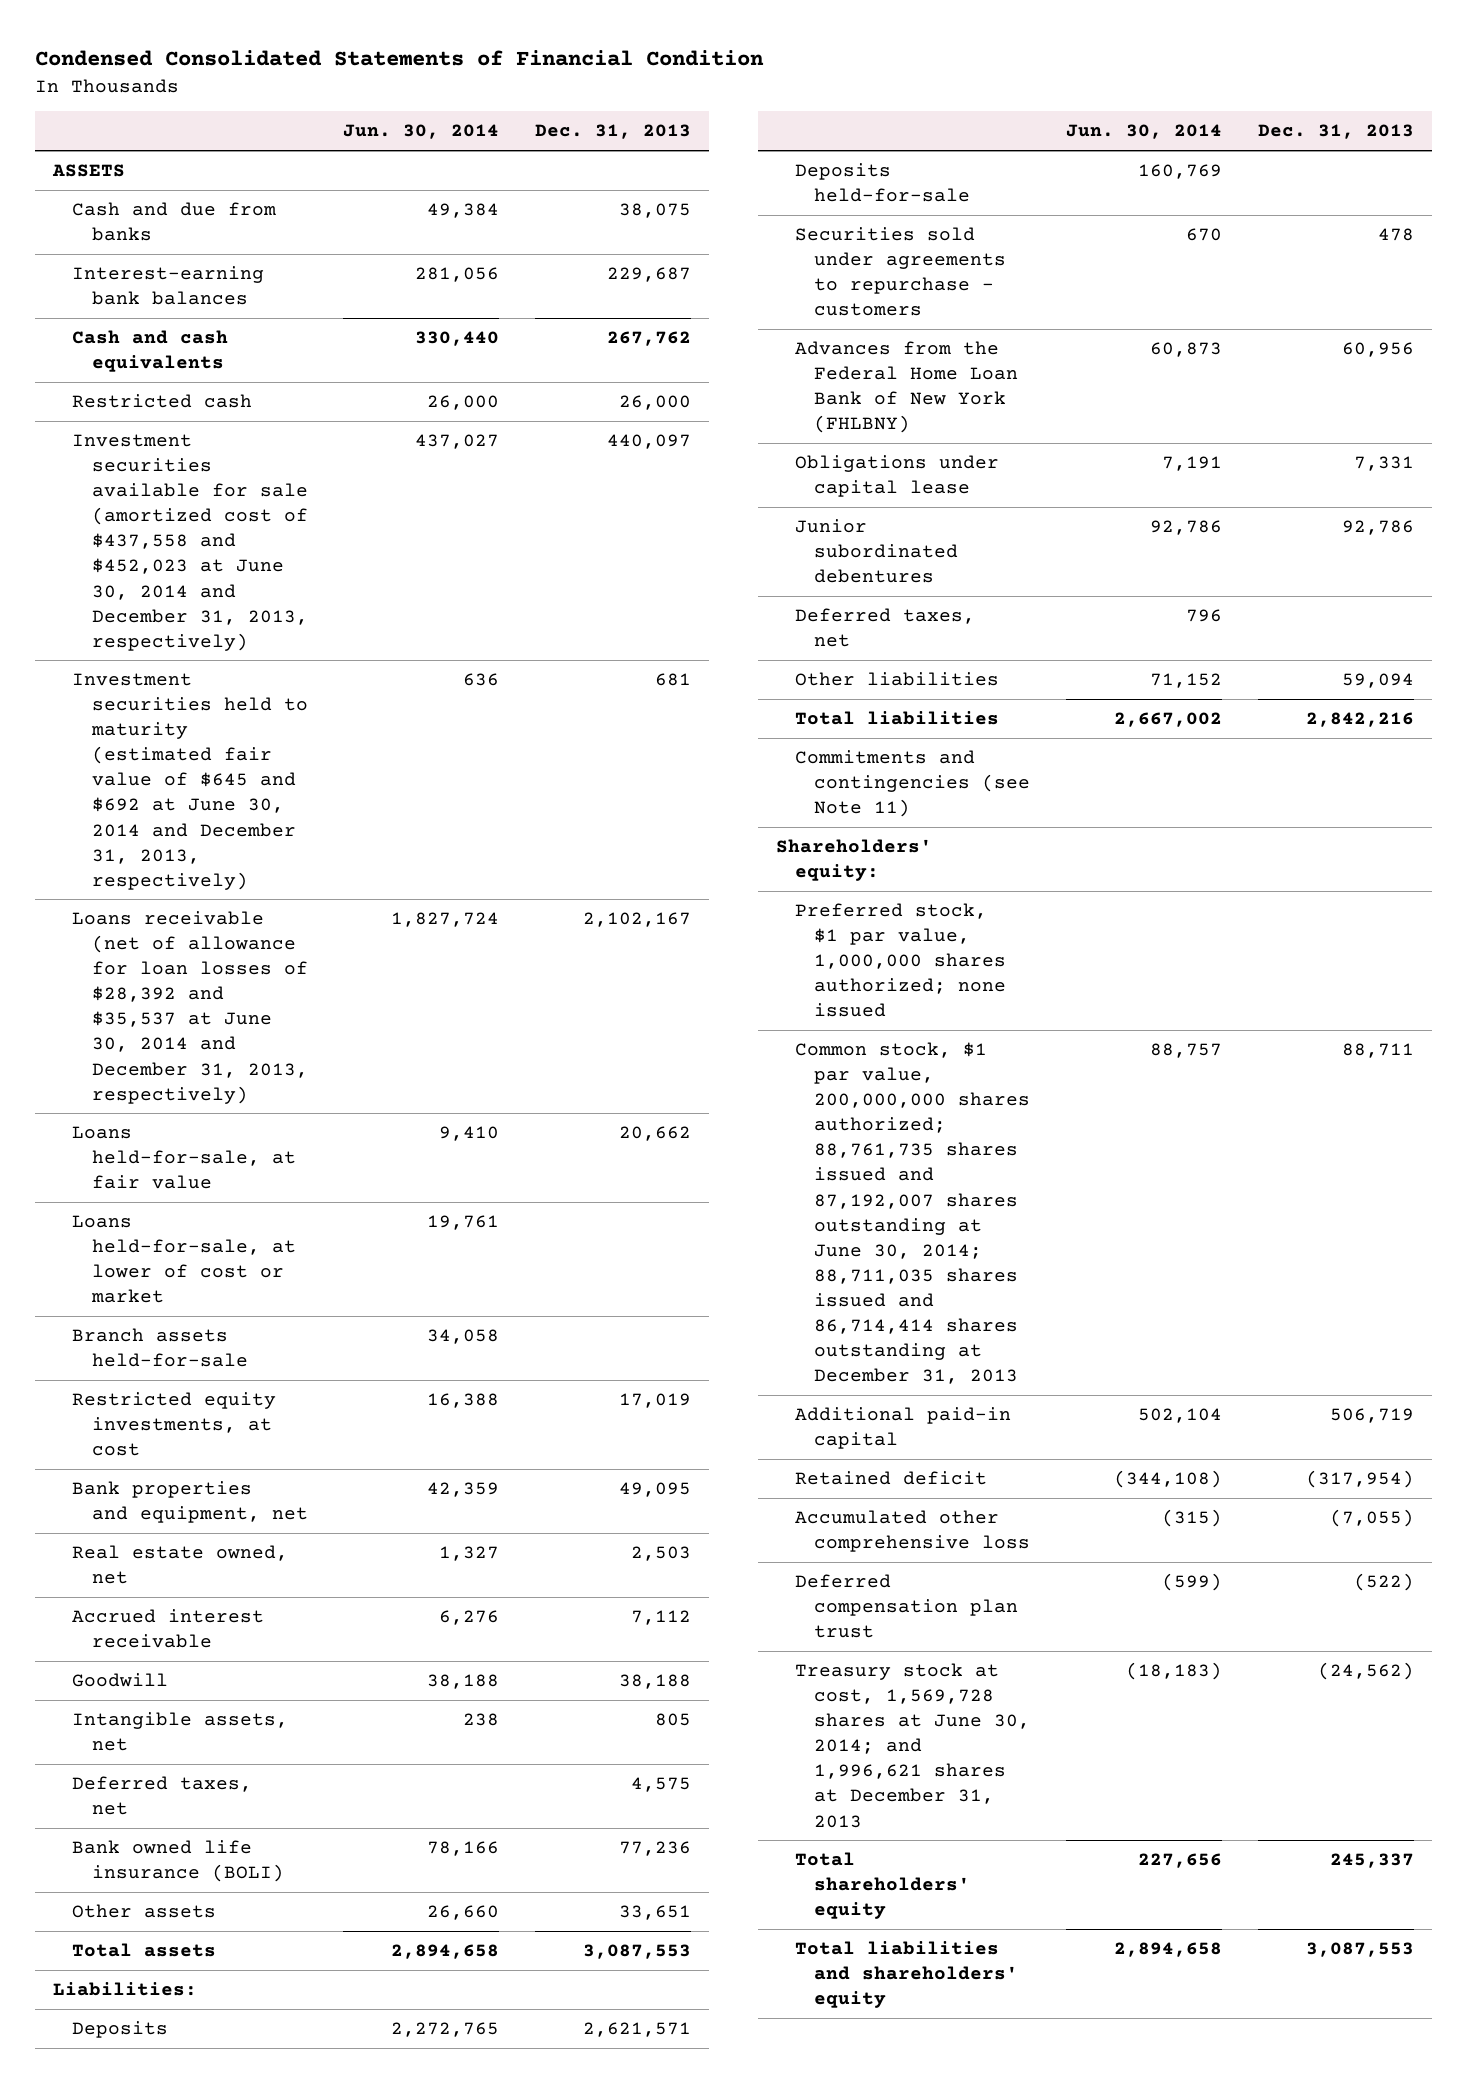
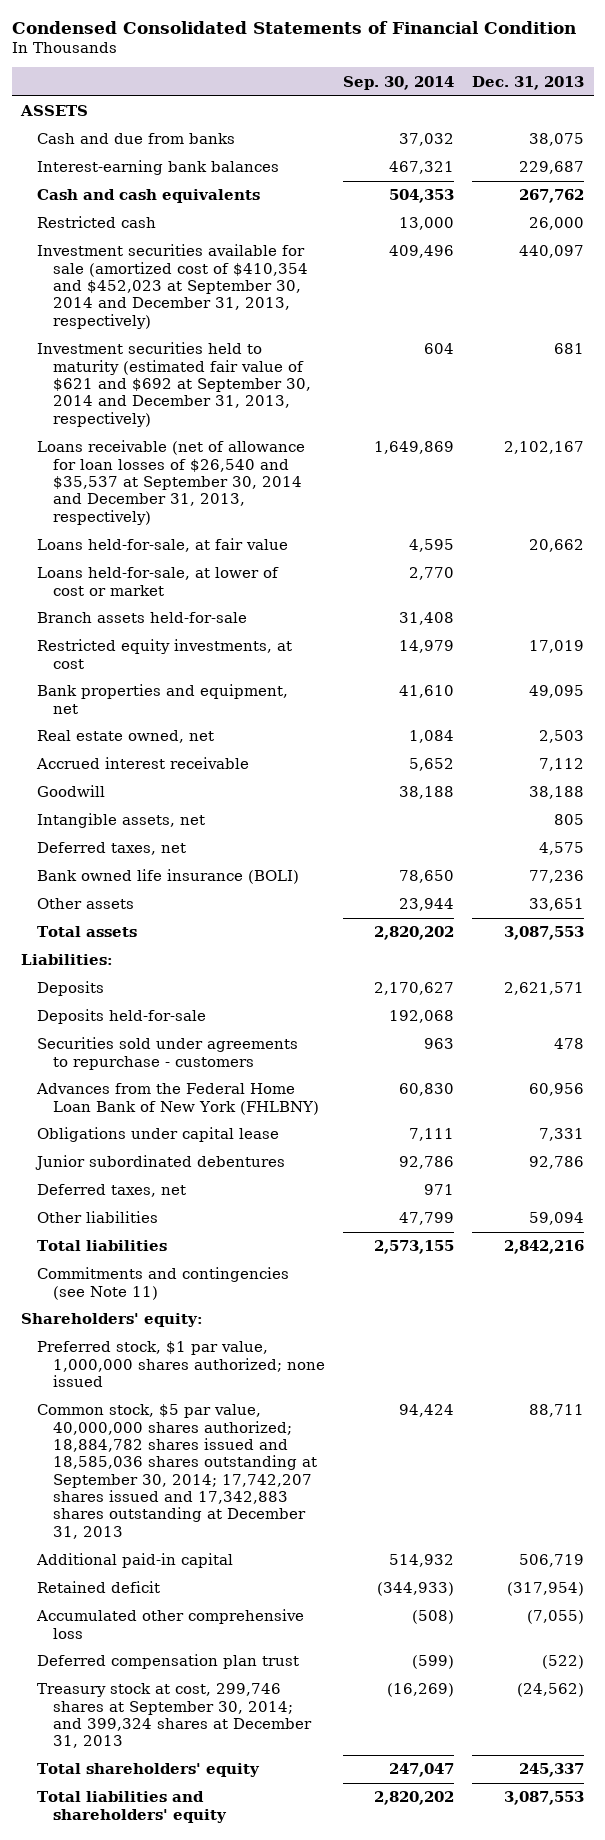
[343,124,500,140] Jun. 30, 2014 -> none
none -> [343,75,455,90] Sep. 30, 2014
[72,434,308,651] Investment securities available for sale (amortized cost of $437,558 and $452,023 at June 30, 2014 and December 31, 2013, respectively) -> [36,244,308,329] Investment securities available for sale (amortized cost of $410,354 and $452,023 at September 30, 2014 and December 31, 2013, respectively)
[72,673,308,890] Investment securities held to maturity (estimated fair value of $645 and $692 at June 30, 2014 and December 31, 2013, respectively) -> [36,342,311,427] Investment securities held to maturity (estimated fair value of $621 and $692 at September 30, 2014 and December 31, 2013, respectively)
[72,911,308,1104] Loans receivable (net of allowance for loan losses of $28,392 and $35,537 at June 30, 2014 and December 31, 2013, respectively) -> [36,440,305,525] Loans receivable (net of allowance for loan losses of $26,540 and $35,537 at September 30, 2014 and December 31, 2013, respectively)
[795,1042,1031,1384] Common stock, $1 par value, 200,000,000 shares authorized; 88,761,735 shares issued and 87,192,007 shares outstanding at June 30, 2014; 88,711,035 shares issued and 86,714,414 shares outstanding at December 31, 2013 -> [36,1404,317,1539] Common stock, $5 par value, 40,000,000 shares authorized; 18,884,782 shares issued and 18,585,036 shares outstanding at September 30, 2014; 17,742,207 shares issued and 17,342,883 shares outstanding at December 31, 2013
[795,1663,1031,1828] Treasury stock at cost, 1,569,728 shares at June 30, 2014; and 1,996,621 shares at December 31, 2013 -> [36,1683,312,1749] Treasury stock at cost, 299,746 shares at September 30, 2014; and 399,324 shares at December 31, 2013

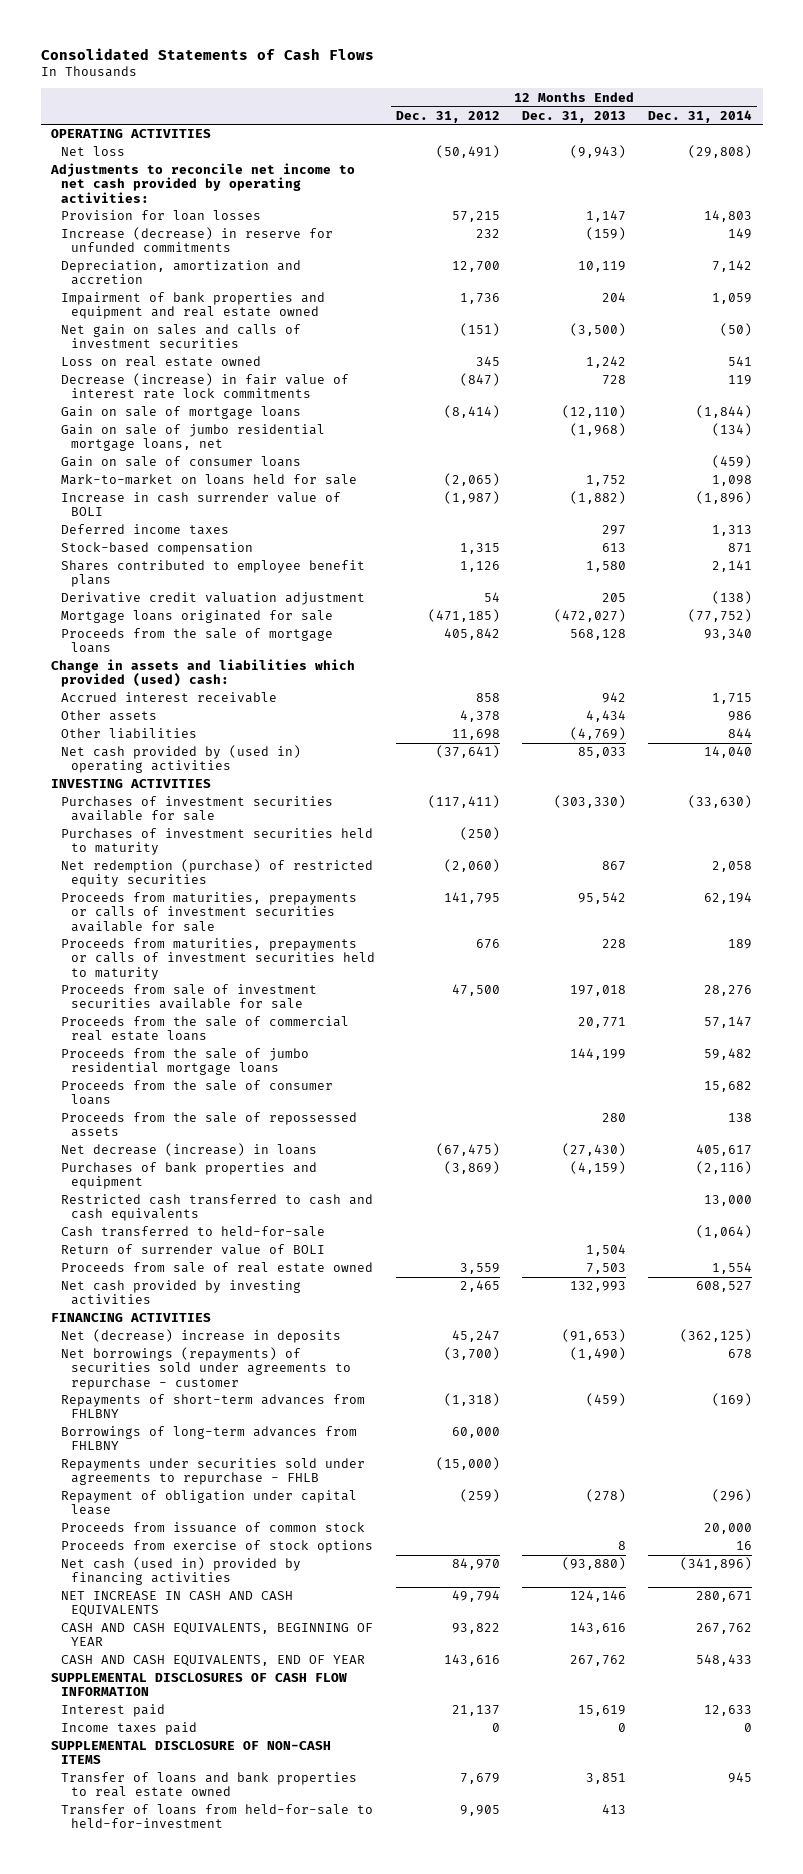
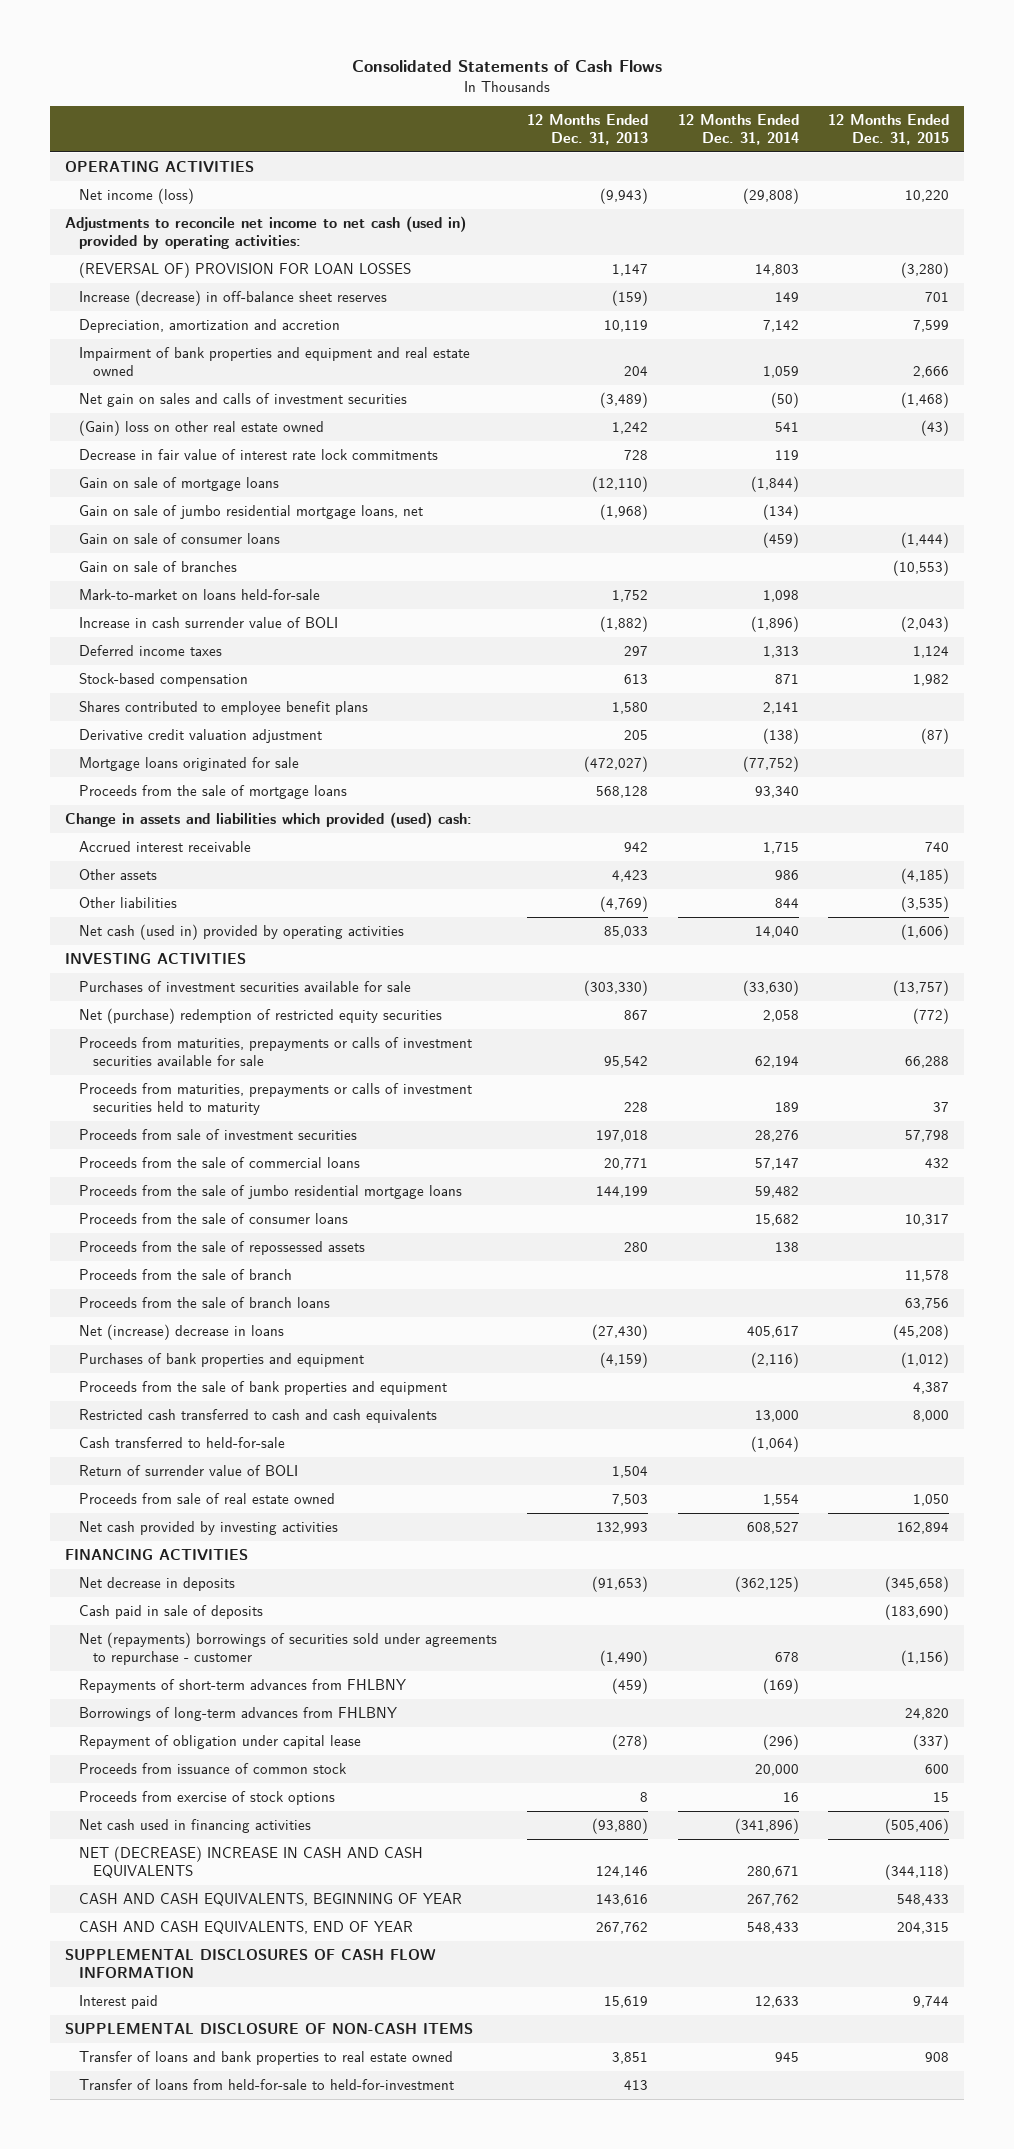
[396,110,501,123] Dec. 31, 2012 -> none
none -> [828,113,950,146] 12 Months Ended Dec. 31, 2015
[61,146,126,157] Net loss -> [78,187,194,204] Net income (loss)
[50,163,356,203] Adjustments to reconcile net income to net cash provided by operating activities: -> [64,215,466,250] Adjustments to reconcile net income to net cash (used in) provided by operating activities:
[61,210,262,222] Provision for loan losses -> [78,261,411,278] (REVERSAL OF) PROVISION FOR LOAN LOSSES
[61,227,334,253] Increase (decrease) in reserve for unfunded commitments -> [78,289,387,306] Increase (decrease) in off-balance sheet reserves
[570,323,627,337] (3,500) -> [599,391,648,408] (3,489)
[61,356,262,368] Loss on real estate owned -> [78,419,324,436] (Gain) loss on other real estate owned
[61,373,350,400] Decrease (increase) in fair value of interest rate lock commitments -> [78,448,438,460] Decrease in fair value of interest rate lock commitments
none -> [78,560,237,572] Gain on sale of branches
[61,474,358,486] Mark-to-market on loans held for sale -> [78,588,320,601] Mark-to-market on loans held-for-sale
[586,710,627,723] 4,434 -> [611,869,648,882] 4,423
[61,745,302,774] Net cash provided by (used in) operating activities -> [78,923,404,940] Net cash (used in) provided by operating activities
[61,828,374,856] Purchases of investment securities held to maturity -> none
[61,859,374,888] Net redemption (purchase) of restricted equity securities -> [78,1007,442,1024] Net (purchase) redemption of restricted equity securities
[61,984,318,1010] Proceeds from sale of investment securities available for sale -> [78,1128,357,1140] Proceeds from sale of investment securities
[61,1016,350,1042] Proceeds from the sale of commercial real estate loans -> [78,1156,360,1168] Proceeds from the sale of commercial loans
none -> [78,1268,292,1280] Proceeds from the sale of branch
none -> [78,1296,330,1308] Proceeds from the sale of branch loans
[61,1143,318,1157] Net decrease (increase) in loans -> [78,1323,284,1340] Net (increase) decrease in loans
none -> [78,1380,447,1395] Proceeds from the sale of bank properties and equipment
[61,1329,342,1344] Net (decrease) increase in deposits -> [78,1576,235,1591] Net decrease in deposits
none -> [78,1604,263,1619] Cash paid in sale of deposits
[61,1347,351,1390] Net borrowings (repayments) of securities sold under agreements to repurchase - customer -> [78,1631,497,1666] Net (repayments) borrowings of securities sold under agreements to repurchase - customer
[61,1458,366,1486] Repayments under securities sold under agreements to repurchase - FHLB -> none
[61,1557,302,1586] Net cash (used in) provided by financing activities -> [78,1818,311,1833] Net cash used in financing activities
[61,1591,294,1618] NET INCREASE IN CASH AND CASH EQUIVALENTS -> [78,1845,423,1879] NET (DECREASE) INCREASE IN CASH AND CASH EQUIVALENTS
[61,1722,198,1736] Income taxes paid -> none

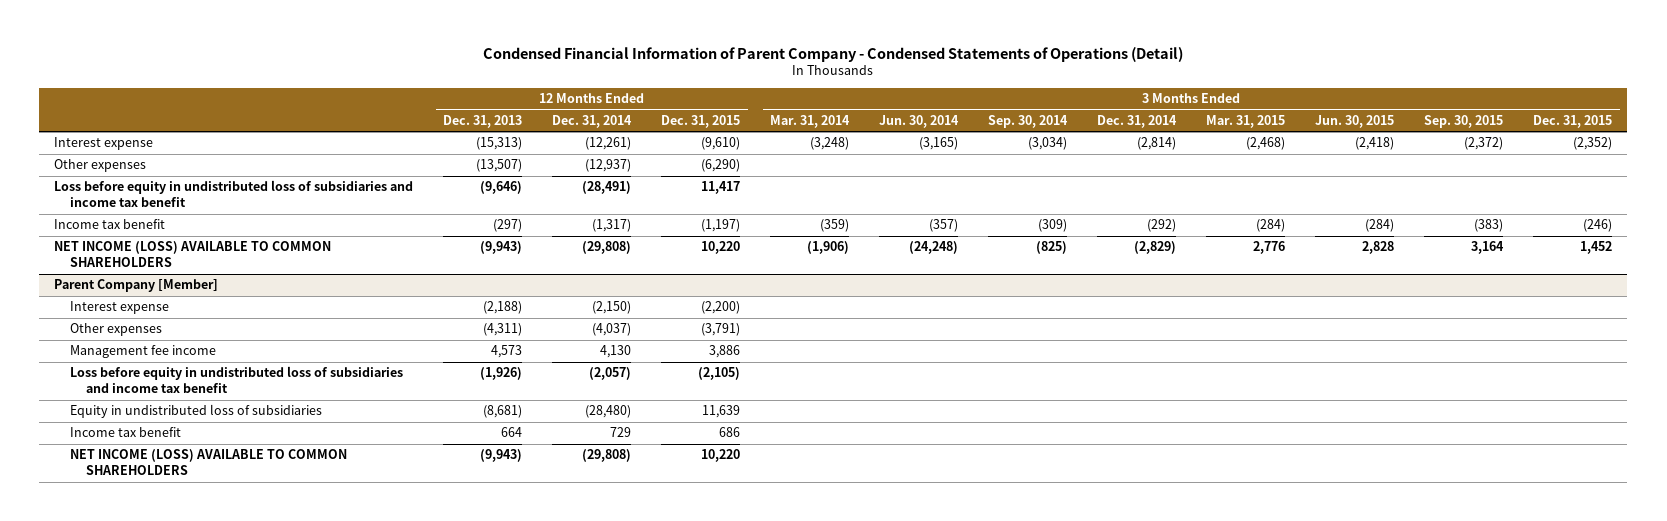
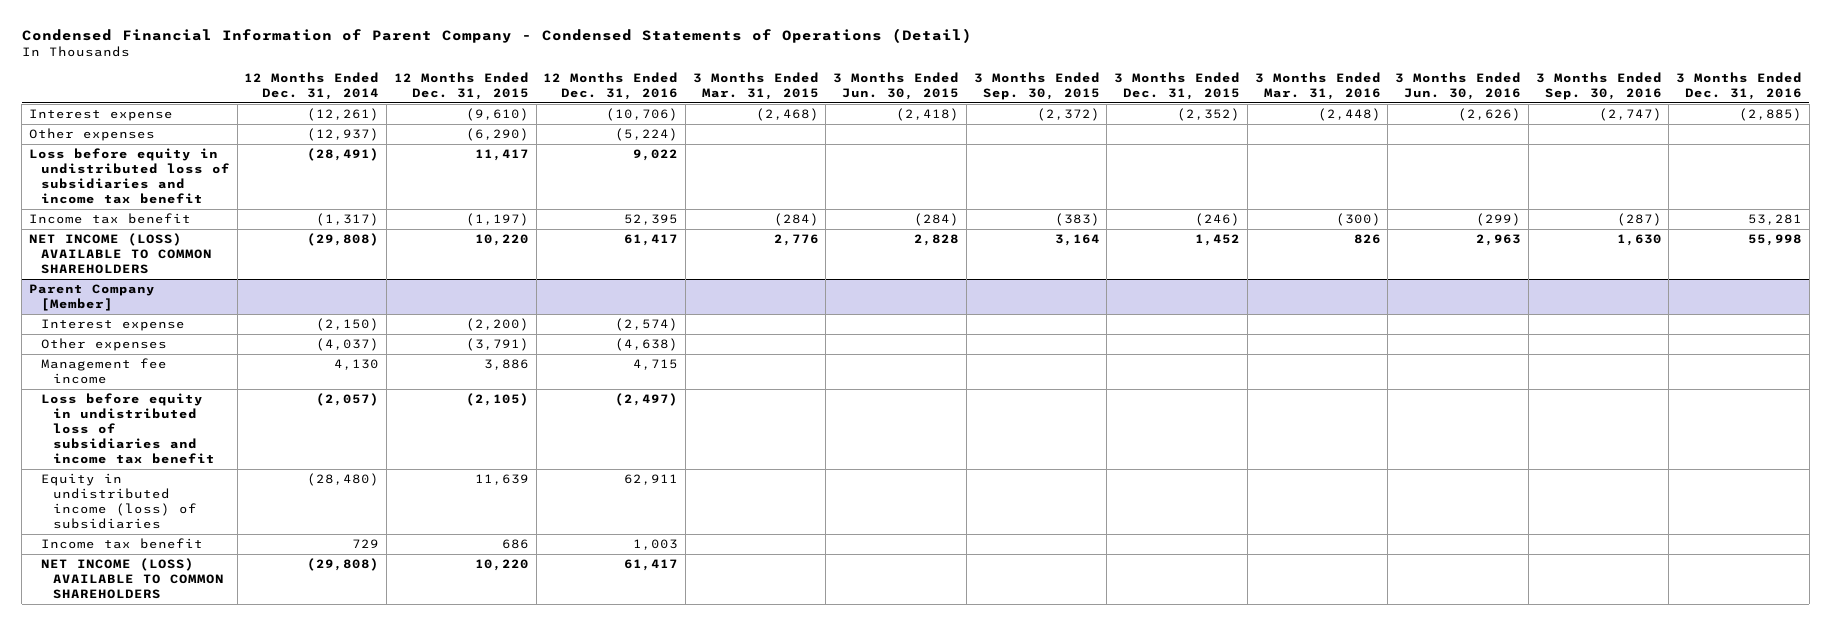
[443,114,523,128] Dec. 31, 2013 -> none
[770,114,851,128] Mar. 31, 2014 -> none
[879,114,960,128] Jun. 30, 2014 -> none
[988,114,1069,128] Sep. 30, 2014 -> none
[1097,114,1178,128] Dec. 31, 2014 -> none
none -> [543,71,679,100] 12 Months Ended Dec. 31, 2016
none -> [1254,71,1381,100] 3 Months Ended Mar. 31, 2016
none -> [1395,71,1522,100] 3 Months Ended Jun. 30, 2016
none -> [1535,71,1662,100] 3 Months Ended Sep. 30, 2016
none -> [1675,71,1802,100] 3 Months Ended Dec. 31, 2016
[70,404,323,419] Equity in undistributed loss of subsidiaries -> [40,473,197,529] Equity in undistributed income (loss) of subsidiaries

